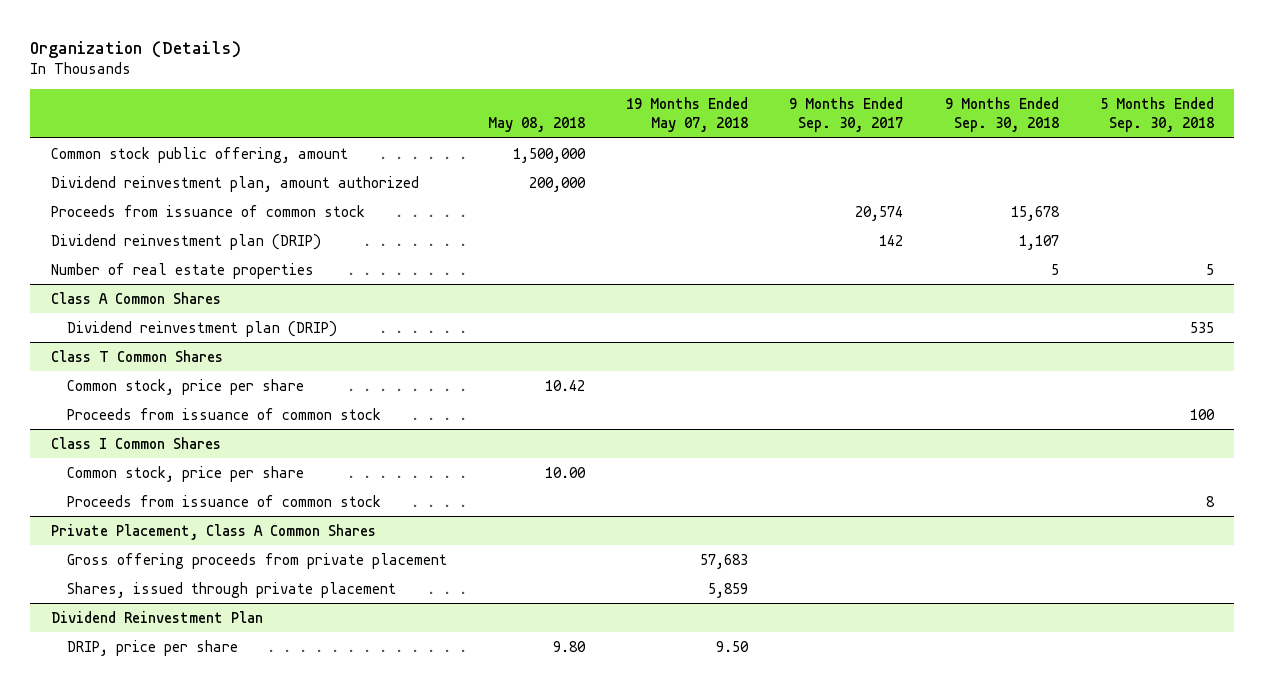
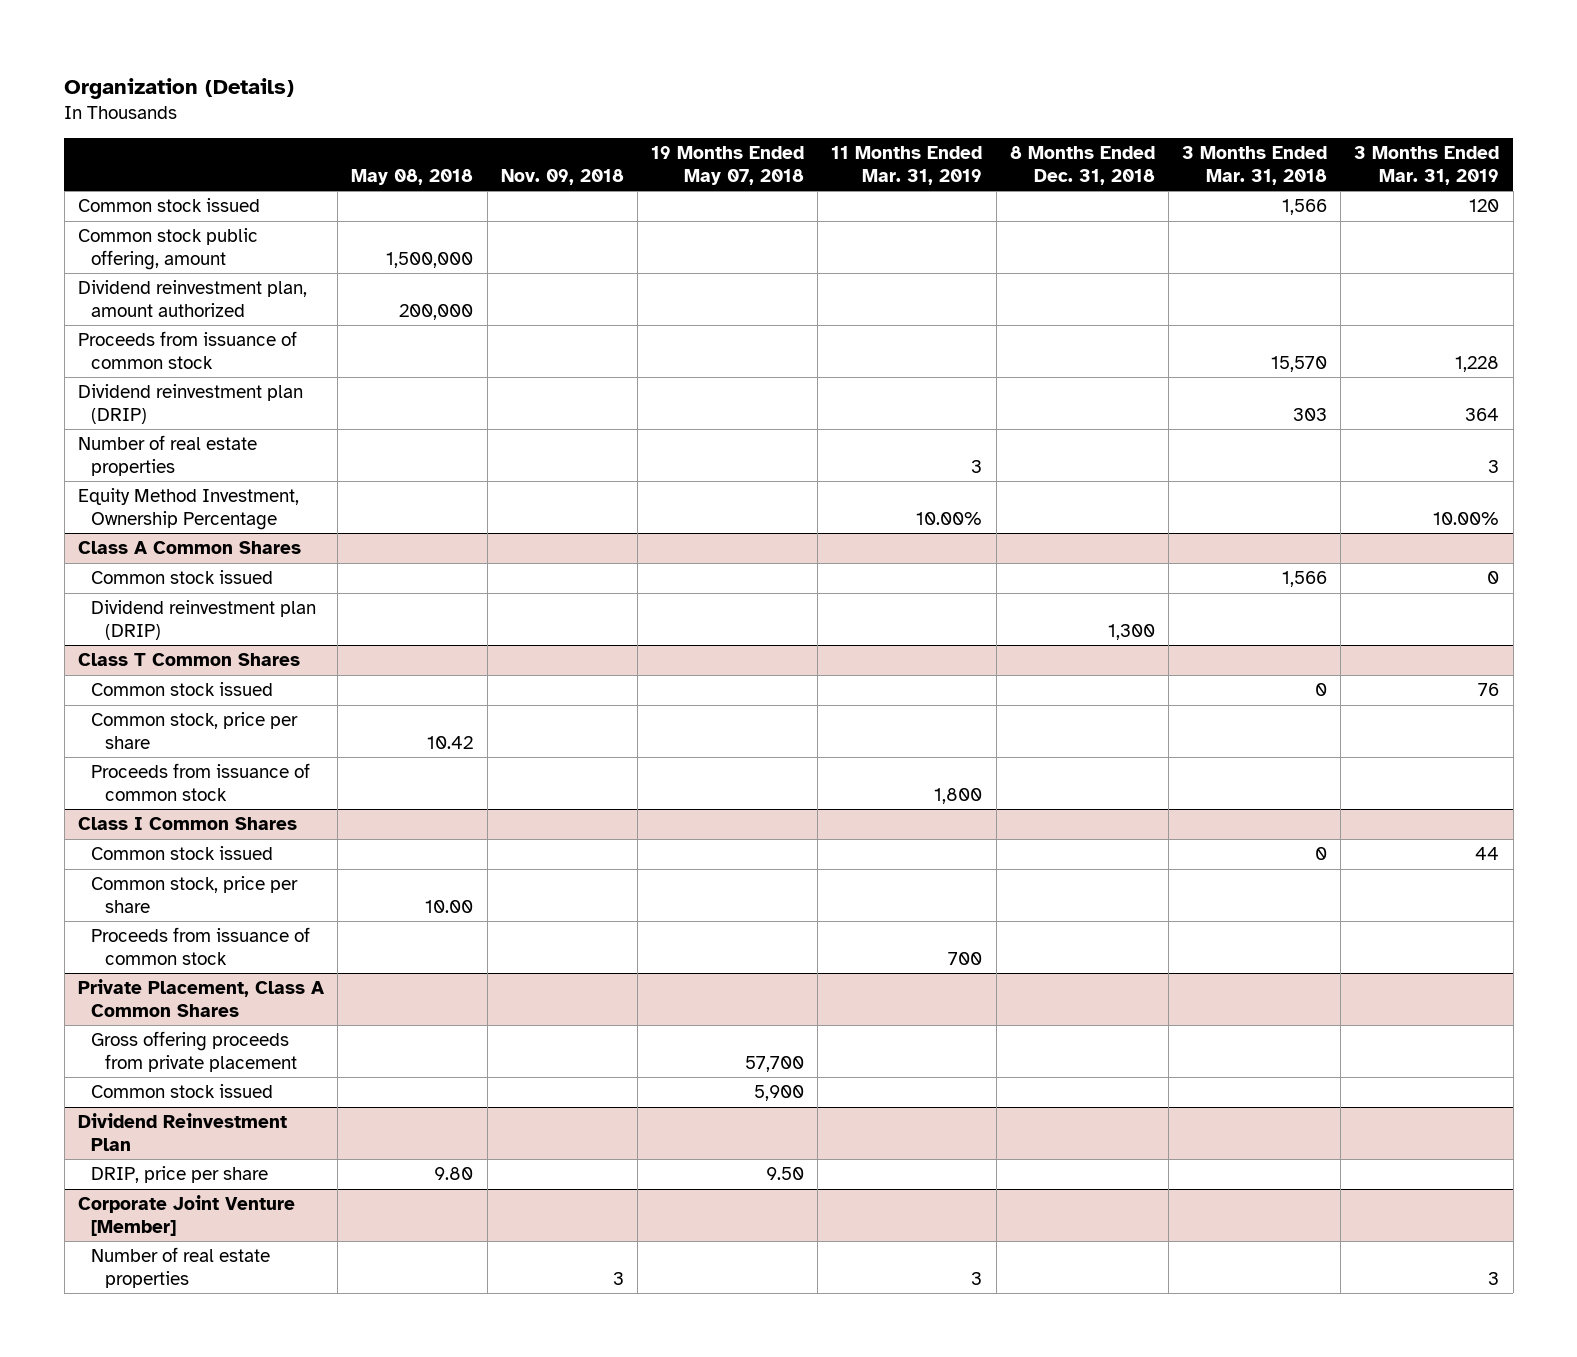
[789,97,904,133] 9 Months Ended Sep. 30, 2017 -> none
[944,97,1059,133] 9 Months Ended Sep. 30, 2018 -> none
[1099,97,1214,133] 5 Months Ended Sep. 30, 2018 -> none
none -> [500,169,624,186] Nov. 09, 2018
none -> [831,146,983,186] 11 Months Ended Mar. 31, 2019
none -> [1009,146,1155,186] 8 Months Ended Dec. 31, 2018
none -> [1182,146,1328,186] 3 Months Ended Mar. 31, 2018
none -> [1354,146,1500,186] 3 Months Ended Mar. 31, 2019
none -> [78,198,261,213] Common stock issued
none -> [78,488,300,531] Equity Method Investment, Ownership Percentage
none -> [91,570,274,585] Common stock issued
none -> [91,682,274,697] Common stock issued
none -> [91,846,274,861] Common stock issued
[66,581,396,598] Shares, issued through private placement -> none
[700,553,749,569] 57,683 -> [745,1056,805,1073] 57,700
none -> [91,1084,274,1099] Common stock issued
none -> [78,1195,296,1237] Corporate Joint Venture [Member]
none -> [91,1247,271,1289] Number of real estate properties

